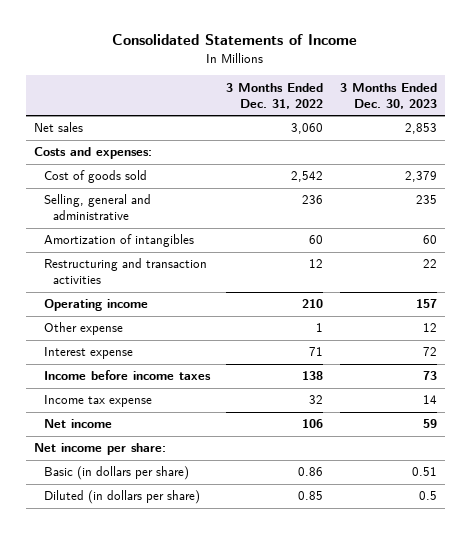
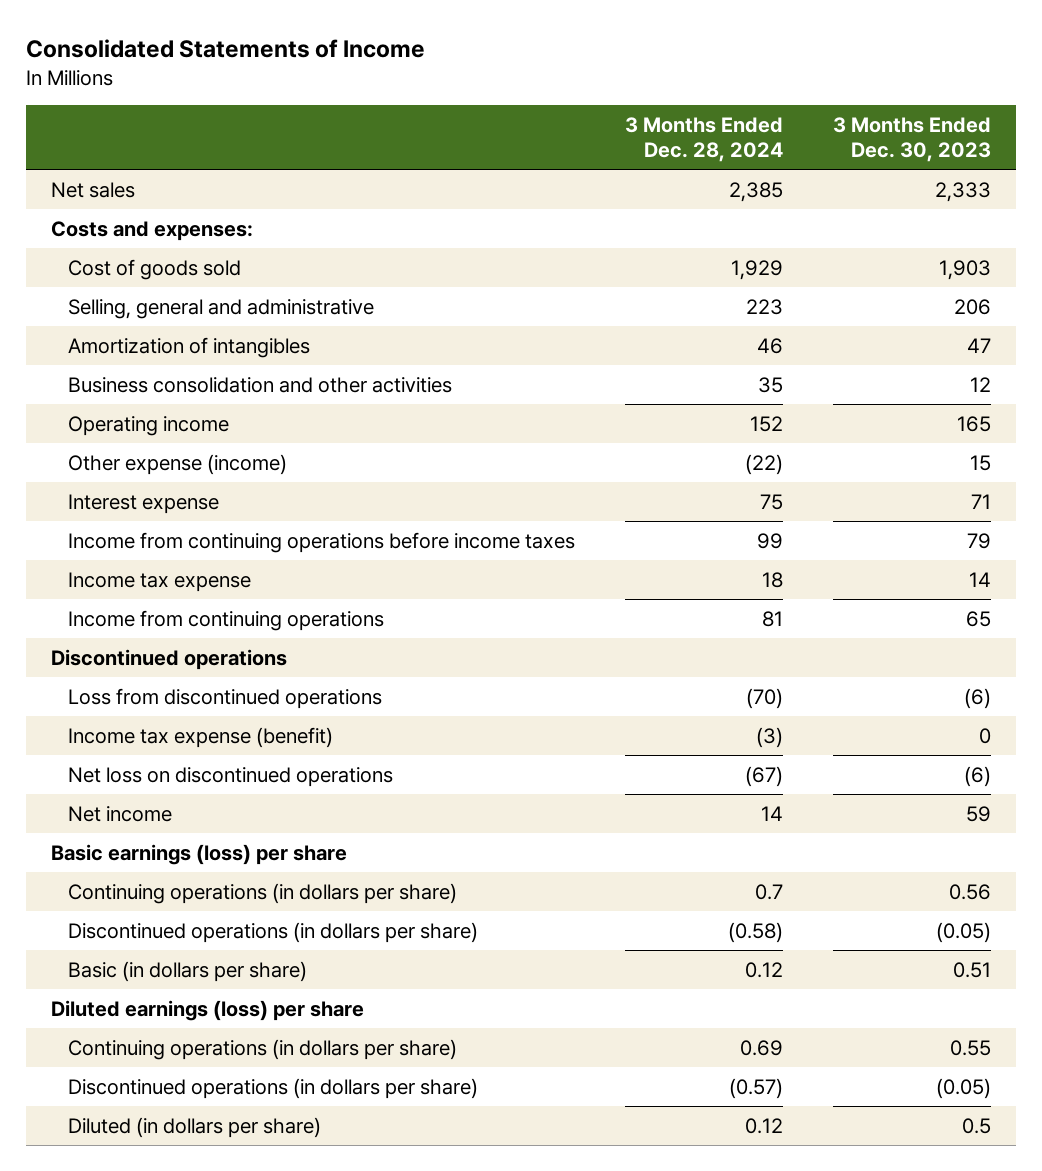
[226,82,324,109] 3 Months Ended Dec. 31, 2022 -> none
none -> [624,116,783,162] 3 Months Ended Dec. 28, 2024
[404,123,437,135] 2,853 -> [935,181,992,202] 2,333
[404,171,437,183] 2,379 -> [939,259,992,280] 1,903
[415,195,437,205] 235 -> [954,298,992,315] 206
[422,235,437,245] 60 -> [967,337,992,353] 47
[43,258,207,285] Restructuring and transaction activities -> [67,376,452,393] Business consolidation and other activities
[422,259,437,269] 22 -> [970,376,992,392] 12
[415,299,437,309] 157 -> [957,415,992,432] 165
[43,322,123,336] Other expense -> [67,453,287,475] Other expense (income)
[422,323,437,333] 12 -> [970,454,992,471] 15
[422,347,437,357] 72 -> [971,493,992,509] 71
[43,370,211,381] Income before income taxes -> [67,531,575,553] Income from continuing operations before income taxes
[422,371,437,381] 73 -> [967,532,992,549] 79
none -> [67,609,384,631] Income from continuing operations
none -> [50,648,287,670] Discontinued operations
none -> [67,687,382,709] Loss from discontinued operations
none -> [67,726,333,748] Income tax expense (benefit)
none -> [67,766,393,787] Net loss on discontinued operations
[33,443,166,456] Net income per share: -> none
none -> [50,843,347,865] Basic earnings (loss) per share
none -> [67,882,457,904] Continuing operations (in dollars per share)
none -> [67,921,478,943] Discontinued operations (in dollars per share)
none -> [50,999,364,1021] Diluted earnings (loss) per share
none -> [67,1038,457,1060] Continuing operations (in dollars per share)
none -> [67,1077,478,1099] Discontinued operations (in dollars per share)

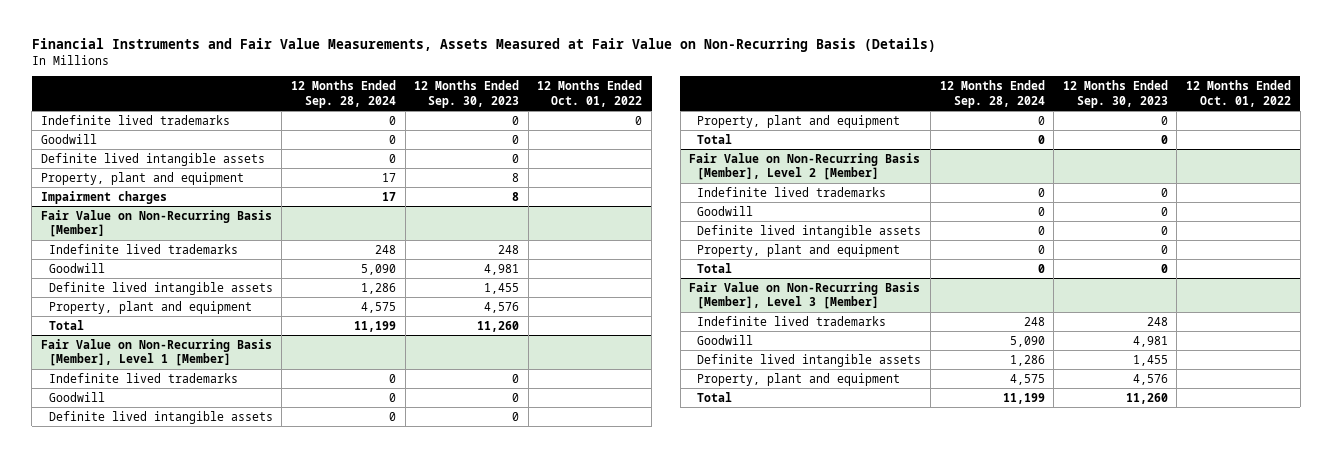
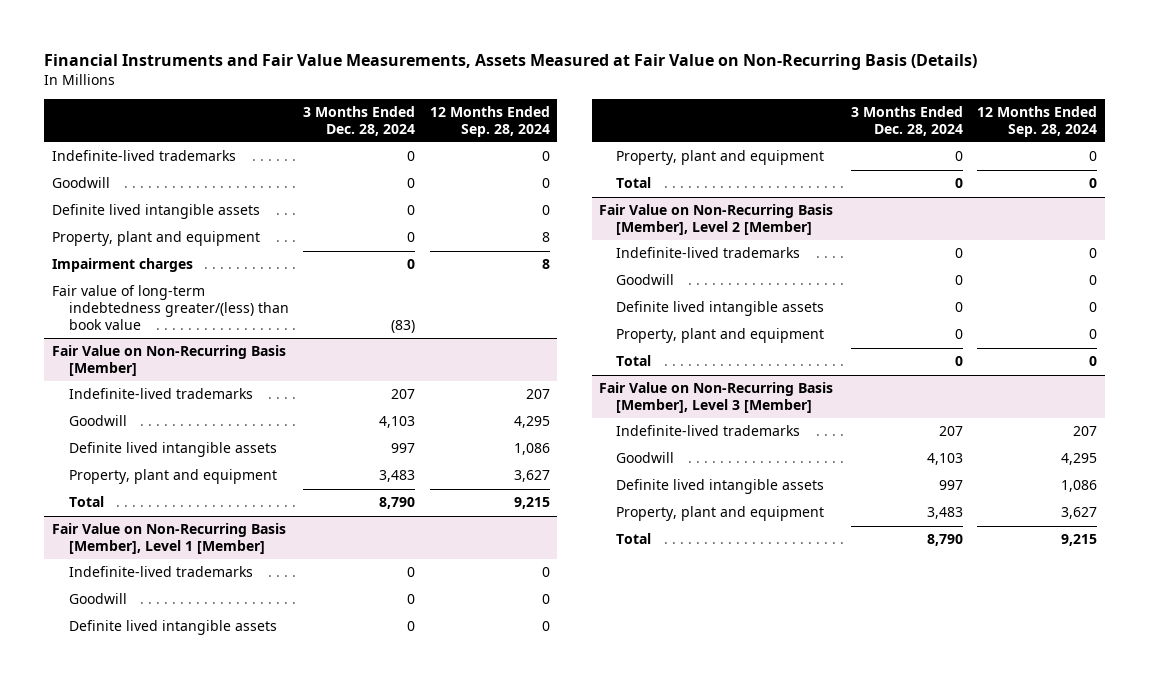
[414,80,520,108] 12 Months Ended Sep. 30, 2023 -> none
[537,80,643,107] 12 Months Ended Oct. 01, 2022 -> none
none -> [303,105,416,136] 3 Months Ended Dec. 28, 2024
[40,114,230,125] Indefinite lived trademarks -> [51,150,236,162] Indefinite-lived trademarks
[381,172,396,182] 17 -> [541,232,550,243] 8
[381,191,396,201] 17 -> [541,259,550,270] 8
none -> [51,285,289,330] Fair value of long-term indebtedness greater/(less) than book value
[48,243,238,254] Indefinite lived trademarks -> [68,388,253,400] Indefinite-lived trademarks
[374,244,396,254] 248 -> [525,389,550,400] 207
[360,263,396,275] 5,090 -> [513,416,550,429] 4,295
[360,282,396,294] 1,286 -> [513,443,550,456] 1,086
[360,301,396,313] 4,575 -> [513,470,550,483] 3,627
[353,320,396,332] 11,199 -> [513,497,550,510] 9,215
[48,372,238,383] Indefinite lived trademarks -> [68,566,253,578] Indefinite-lived trademarks
[697,186,887,197] Indefinite lived trademarks -> [616,247,801,259] Indefinite-lived trademarks
[697,315,887,326] Indefinite lived trademarks -> [616,425,801,437] Indefinite-lived trademarks
[1023,316,1045,326] 248 -> [1073,426,1098,437] 207
[1009,335,1045,347] 5,090 -> [1061,453,1098,466] 4,295
[1009,354,1045,366] 1,286 -> [1061,480,1098,493] 1,086
[1009,373,1045,385] 4,575 -> [1061,507,1098,520] 3,627
[1002,392,1045,404] 11,199 -> [1061,534,1098,547] 9,215

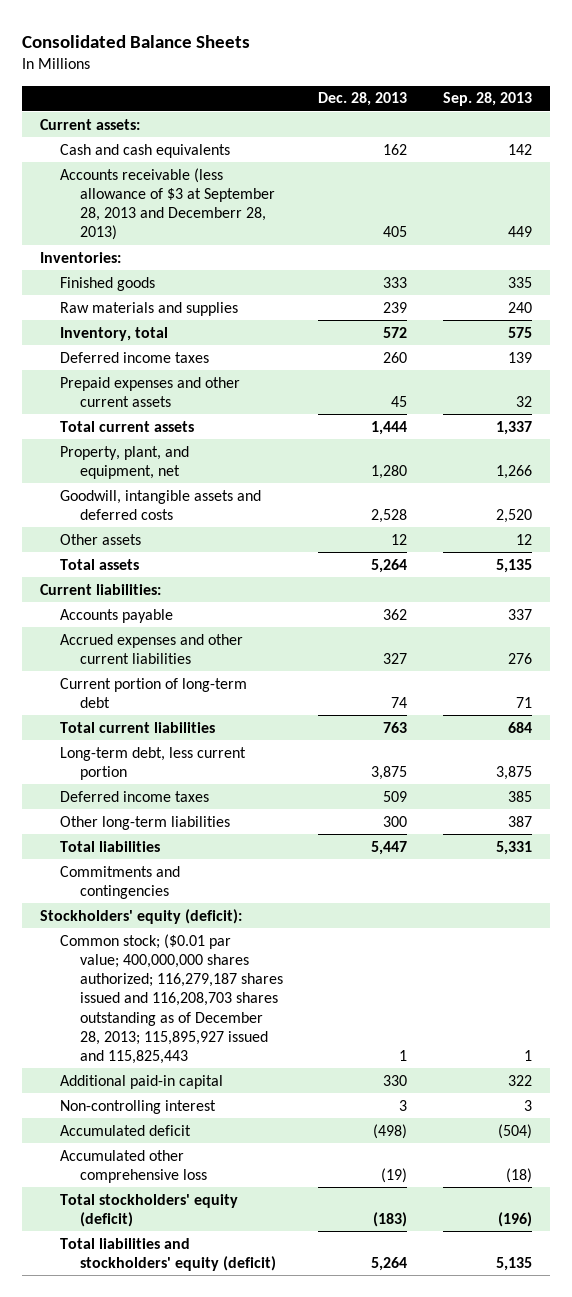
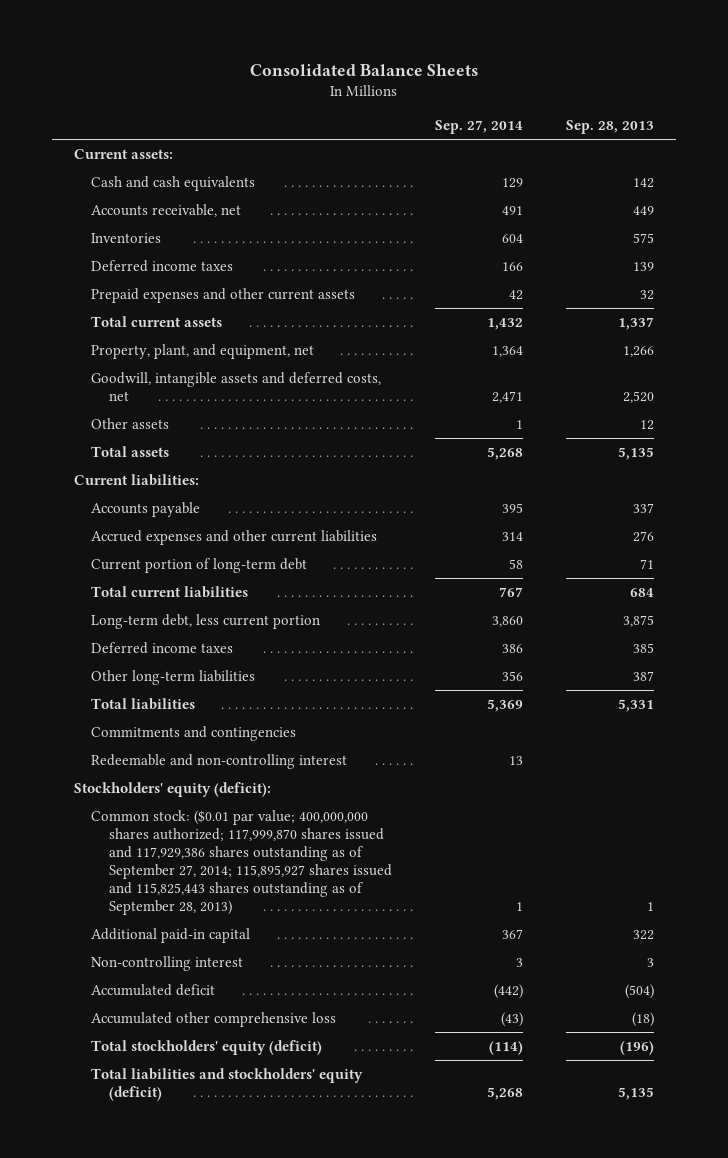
[318,92,408,107] Dec. 28, 2013 -> none
none -> [435,119,524,134] Sep. 27, 2014
[40,251,122,263] Inventories: -> none
[59,276,155,291] Finished goods -> none
[59,301,238,316] Raw materials and supplies -> none
[59,167,275,241] Accounts receivable (less allowance of $3 at September 28, 2013 and Decemberr 28, 2013) -> [91,203,242,217] Accounts receivable, net
[59,326,168,341] Inventory, total -> [91,232,162,243] Inventories
[59,489,261,521] Goodwill, intangible assets and deferred costs -> [91,371,382,401] Goodwill, intangible assets and deferred costs, net
none -> [91,753,348,769] Redeemable and non-controlling interest
[59,933,283,1065] Common stock; ($0.01 par value; 400,000,000 shares authorized; 116,279,187 shares issued and 116,208,703 shares outstanding as of December 28, 2013; 115,895,927 issued and 115,825,443 -> [91,809,392,915] Common stock: ($0.01 par value; 400,000,000 shares authorized; 117,999,870 shares issued and 117,929,386 shares outstanding as of September 27, 2014; 115,895,927 shares issued and 115,825,443 shares outstanding as of September 28, 2013)

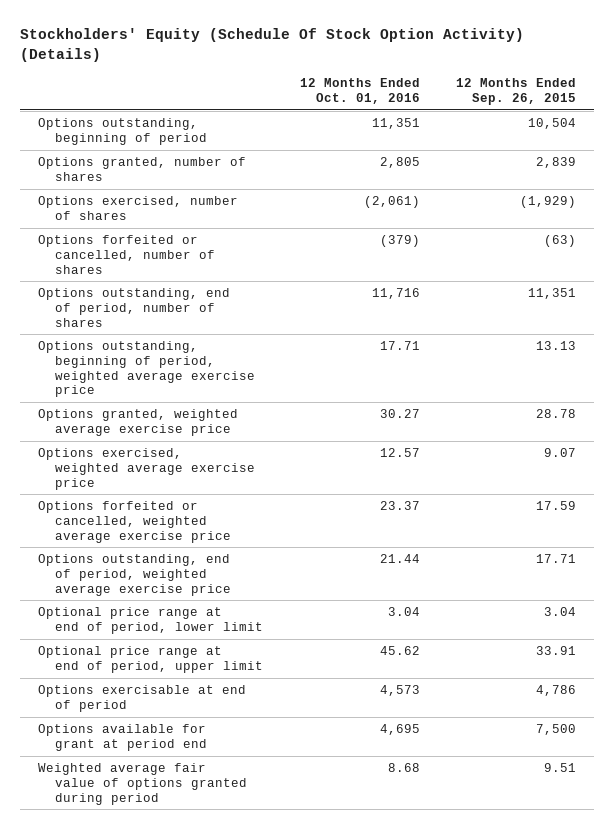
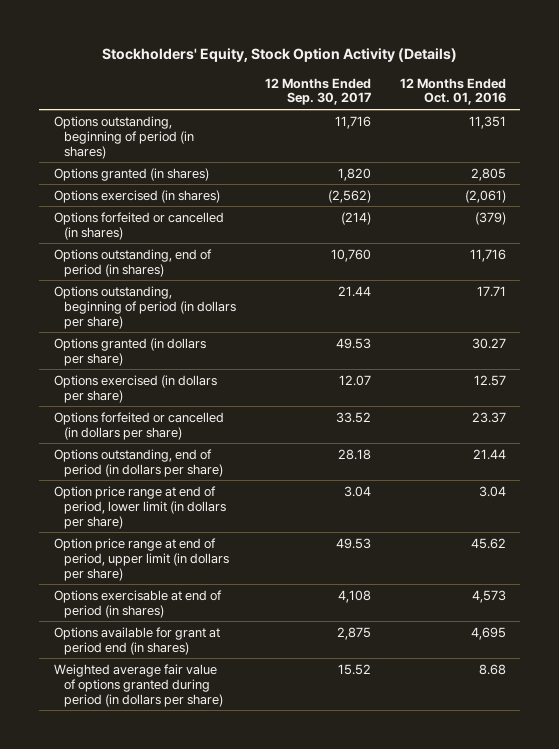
[19,28,524,62] Stockholders' Equity (Schedule Of Stock Option Activity) (Details) -> [101,48,457,63] Stockholders' Equity, Stock Option Activity (Details)
[455,78,576,106] 12 Months Ended Sep. 26, 2015 -> none
none -> [265,77,372,106] 12 Months Ended Sep. 30, 2017
[37,118,208,145] Options outstanding, beginning of period -> [53,115,195,159] Options outstanding, beginning of period (in shares)
[37,157,246,181] Options granted, number of shares -> [53,167,209,181] Options granted (in shares)
[37,196,238,220] Options exercised, number of shares -> [53,189,220,203] Options exercised (in shares)
[37,235,216,274] Options forfeited or cancelled, number of shares -> [53,211,224,240] Options forfeited or cancelled (in shares)
[37,288,230,327] Options outstanding, end of period, number of shares -> [53,248,212,277] Options outstanding, end of period (in shares)
[37,341,256,398] Options outstanding, beginning of period, weighted average exercise price -> [53,285,237,329] Options outstanding, beginning of period (in dollars per share)
[37,409,238,436] Options granted, weighted average exercise price -> [53,337,206,366] Options granted (in dollars per share)
[37,448,256,490] Options exercised, weighted average exercise price -> [53,374,217,403] Options exercised (in dollars per share)
[37,501,232,543] Options forfeited or cancelled, weighted average exercise price -> [53,411,224,440] Options forfeited or cancelled (in dollars per share)
[37,554,232,596] Options outstanding, end of period, weighted average exercise price -> [53,448,224,477] Options outstanding, end of period (in dollars per share)
[37,607,264,634] Optional price range at end of period, lower limit -> [53,485,227,529] Option price range at end of period, lower limit (in dollars per share)
[37,646,264,673] Optional price range at end of period, upper limit -> [53,537,230,581] Option price range at end of period, upper limit (in dollars per share)
[37,685,246,712] Options exercisable at end of period -> [53,589,222,618] Options exercisable at end of period (in shares)
[37,724,208,751] Options available for grant at period end -> [53,626,220,655] Options available for grant at period end (in shares)
[37,763,248,805] Weighted average fair value of options granted during period -> [53,663,224,707] Weighted average fair value of options granted during period (in dollars per share)

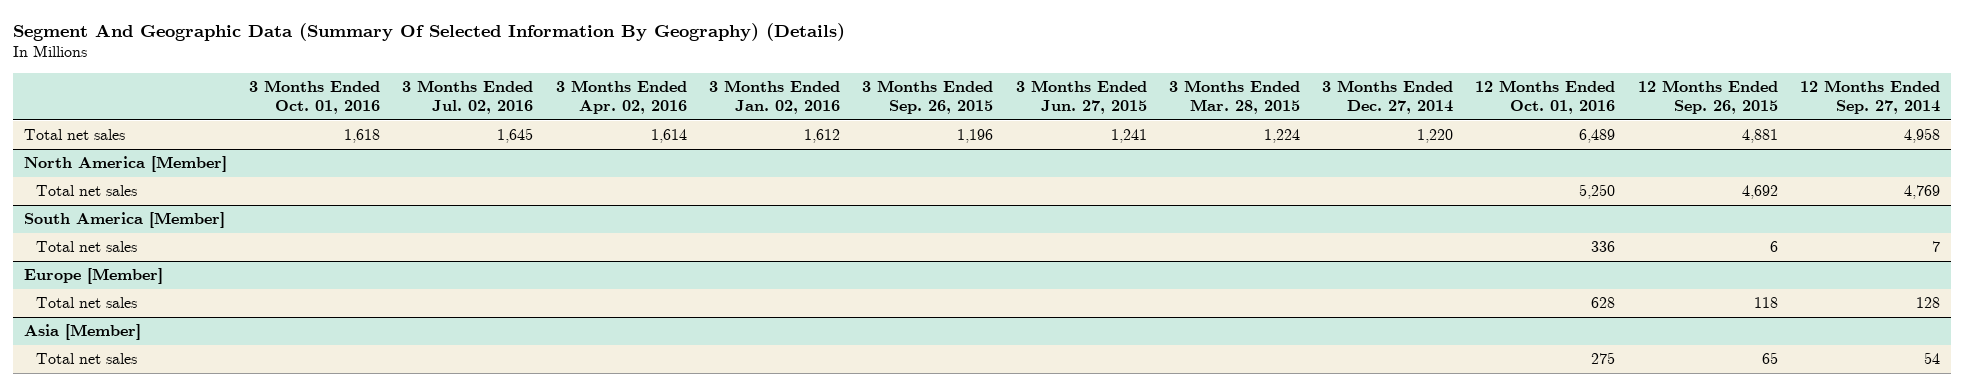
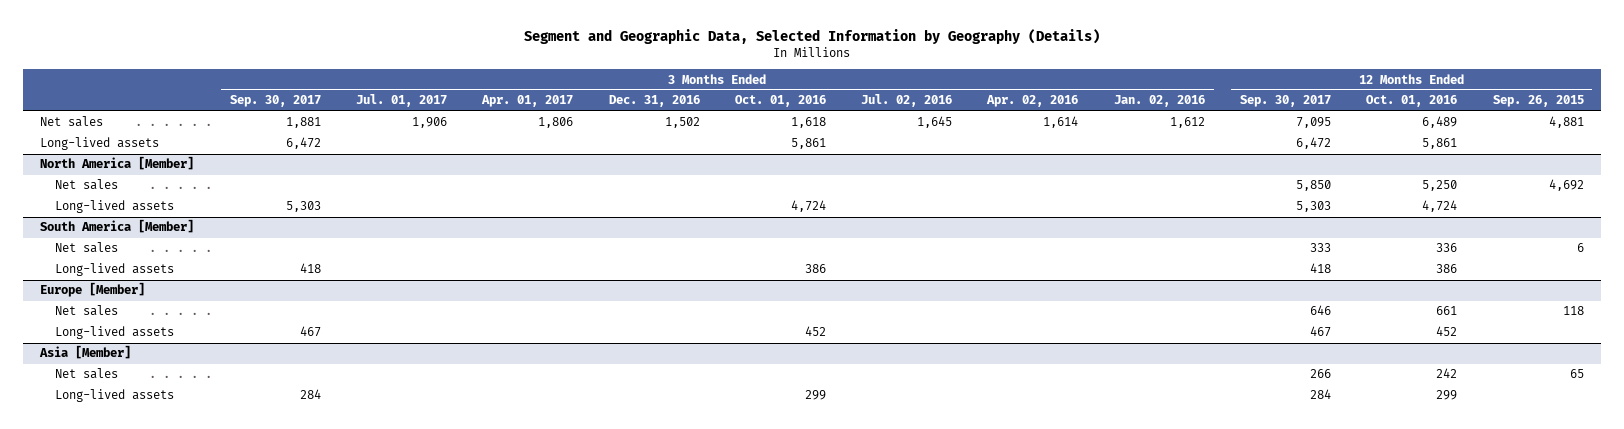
[12,22,845,41] Segment And Geographic Data (Summary Of Selected Information By Geography) (Details) -> [524,29,1101,45] Segment and Geographic Data, Selected Information by Geography (Details)
[862,80,994,114] 3 Months Ended Sep. 26, 2015 -> none
[1015,80,1147,114] 3 Months Ended Jun. 27, 2015 -> none
[1168,80,1300,114] 3 Months Ended Mar. 28, 2015 -> none
[1322,80,1454,114] 3 Months Ended Dec. 27, 2014 -> none
[1800,80,1941,114] 12 Months Ended Sep. 27, 2014 -> none
none -> [229,95,321,108] Sep. 30, 2017
none -> [356,94,448,108] Jul. 01, 2017
none -> [481,95,574,108] Apr. 01, 2017
none -> [608,95,700,108] Dec. 31, 2016
none -> [1240,95,1332,108] Sep. 30, 2017
[23,129,125,141] Total net sales -> [40,116,104,128] Net sales
none -> [40,137,160,151] Long-lived assets
[36,185,138,197] Total net sales -> [54,179,118,191] Net sales
none -> [54,200,174,214] Long-lived assets
[36,241,138,253] Total net sales -> [54,242,118,254] Net sales
none -> [54,263,174,277] Long-lived assets
[36,297,138,309] Total net sales -> [54,305,118,317] Net sales
[1591,297,1616,309] 628 -> [1436,306,1458,316] 661
none -> [54,326,174,340] Long-lived assets
[36,353,138,365] Total net sales -> [54,368,118,380] Net sales
[1591,352,1616,365] 275 -> [1436,368,1458,379] 242
none -> [54,389,174,403] Long-lived assets

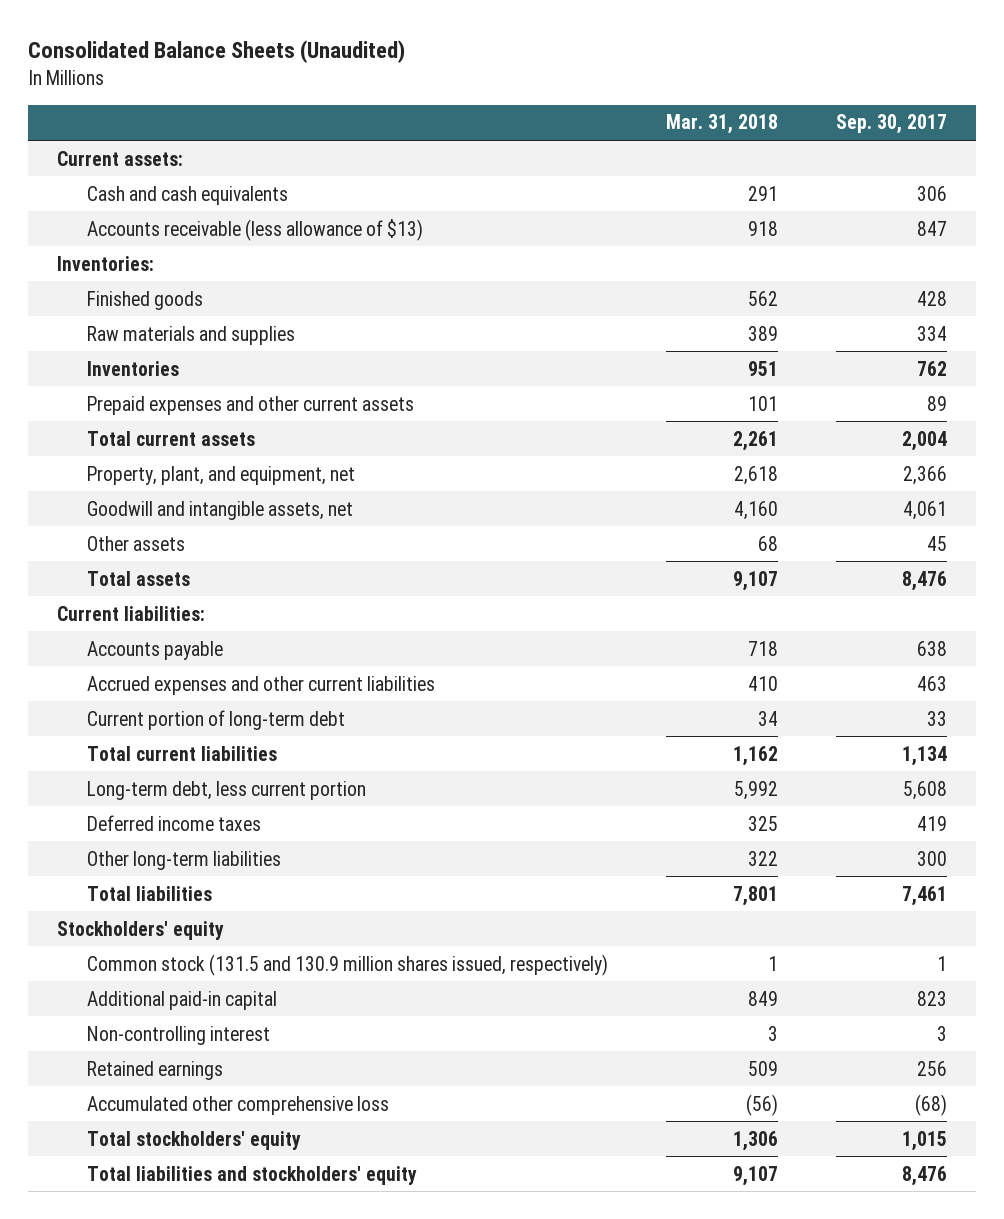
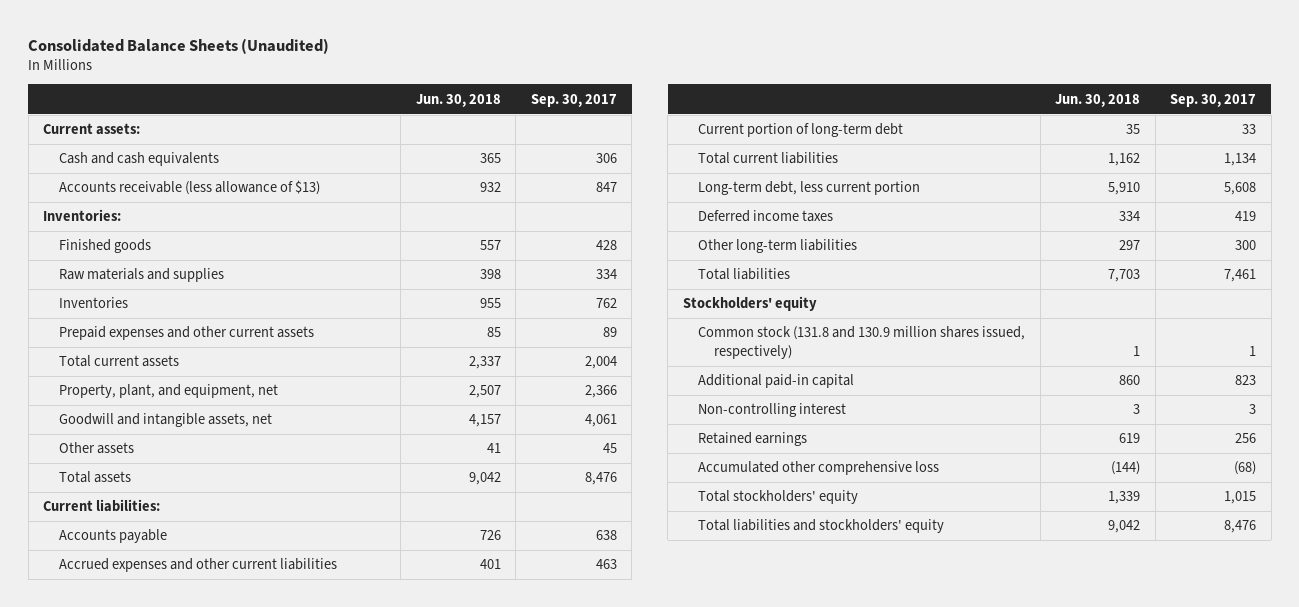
[666,114,779,135] Mar. 31, 2018 -> none
none -> [415,93,501,107] Jun. 30, 2018
[87,953,609,976] Common stock (131.5 and 130.9 million shares issued, respectively) -> [698,326,1026,359] Common stock (131.8 and 130.9 million shares issued, respectively)

